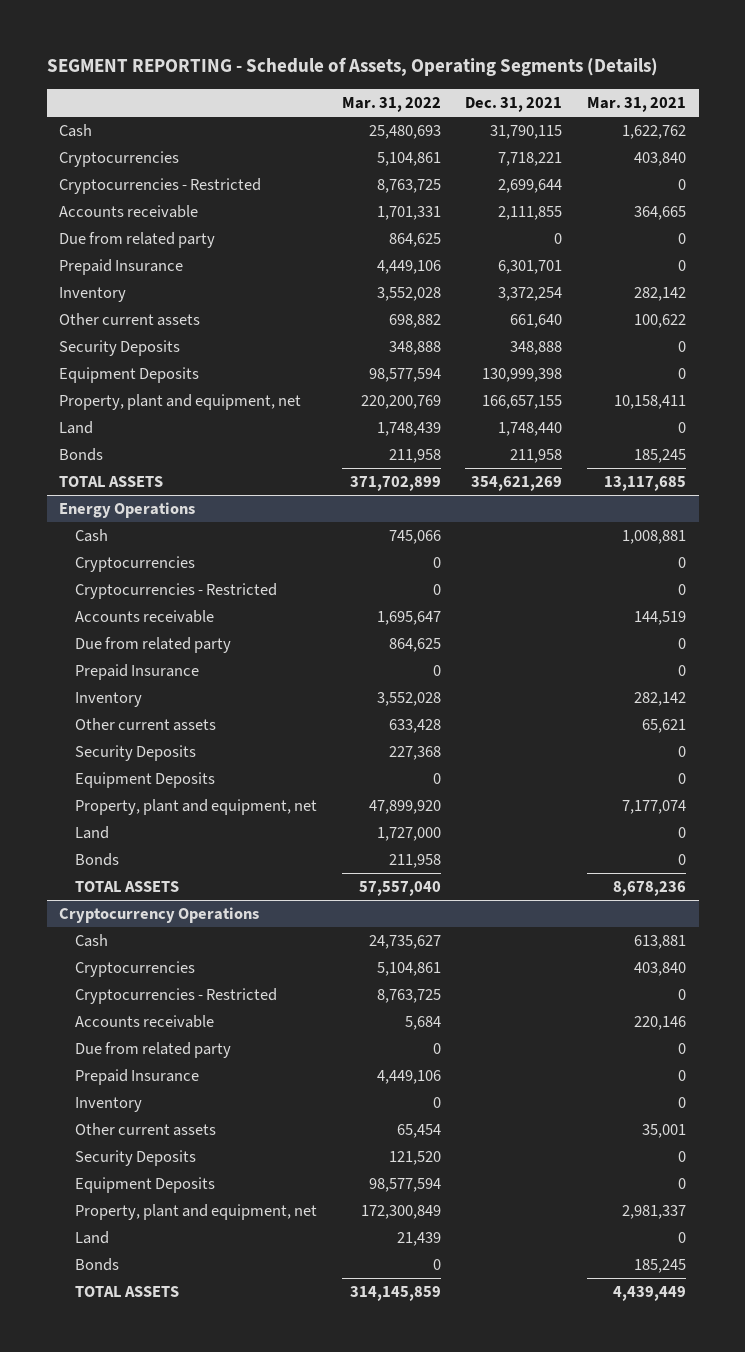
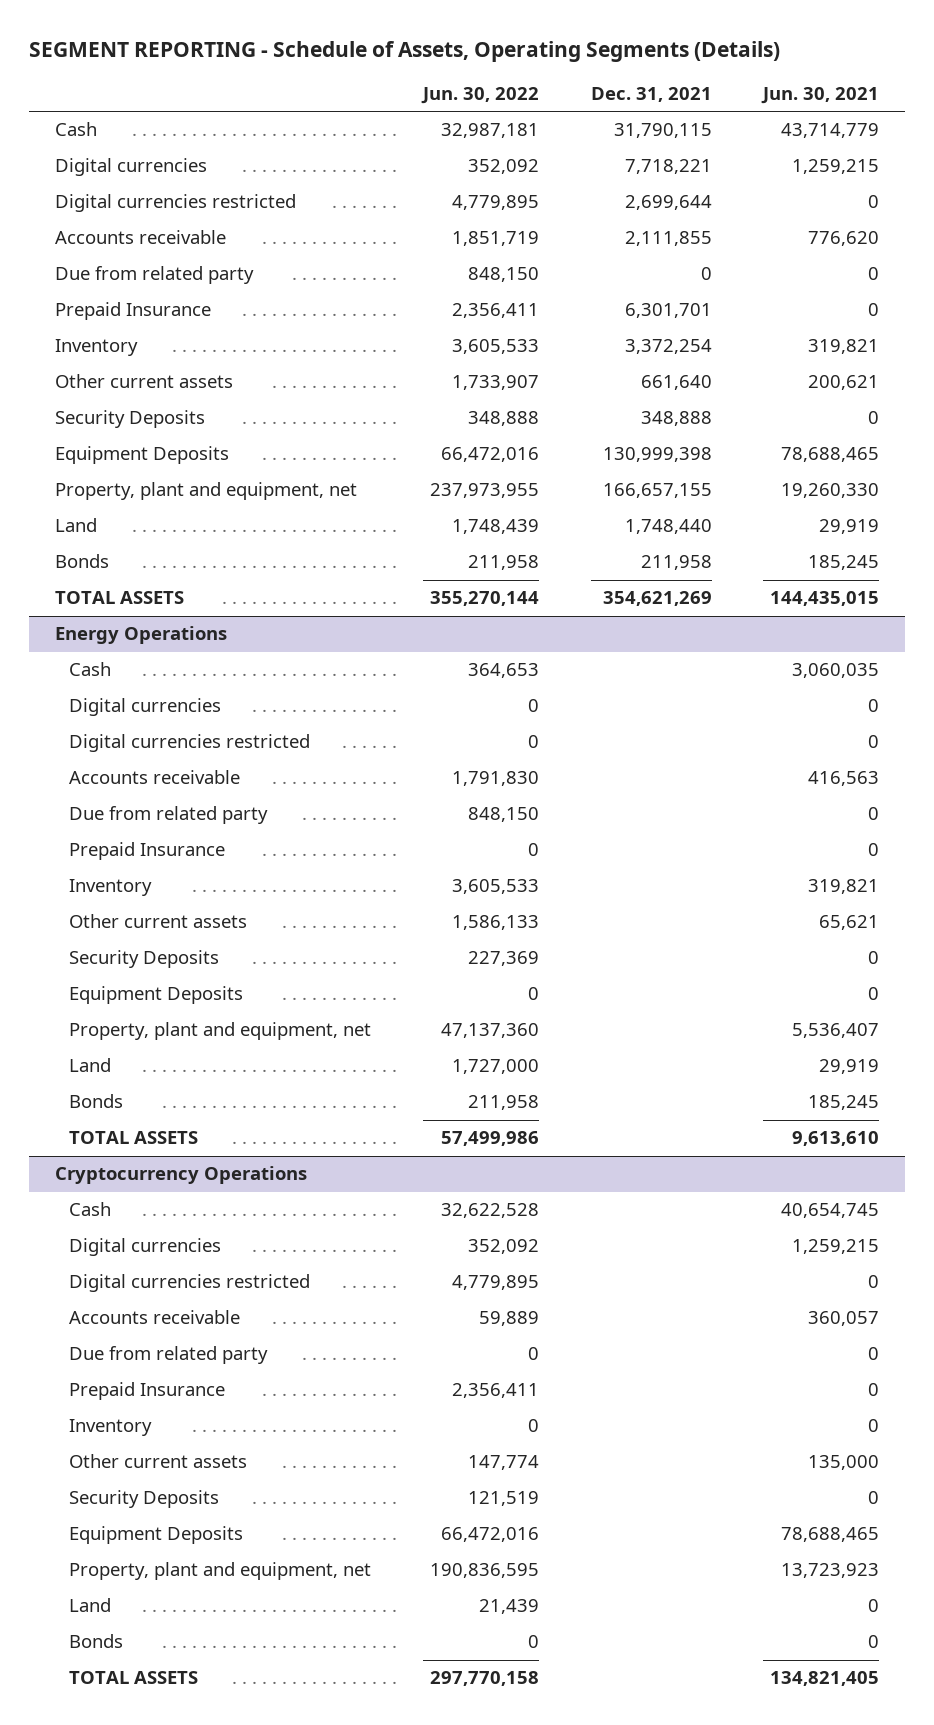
[341,97,441,113] Mar. 31, 2022 -> none
[587,97,687,113] Mar. 31, 2021 -> none
none -> [420,87,539,105] Jun. 30, 2022
none -> [761,87,880,105] Jun. 30, 2021
[59,151,180,168] Cryptocurrencies -> [54,158,207,177] Digital currencies
[59,178,262,195] Cryptocurrencies - Restricted -> [54,194,296,213] Digital currencies restricted
[74,556,195,573] Cryptocurrencies -> [69,698,222,717] Digital currencies
[74,583,277,600] Cryptocurrencies - Restricted -> [69,734,311,753] Digital currencies restricted
[74,961,195,978] Cryptocurrencies -> [69,1238,222,1257] Digital currencies
[74,988,277,1005] Cryptocurrencies - Restricted -> [69,1274,311,1293] Digital currencies restricted

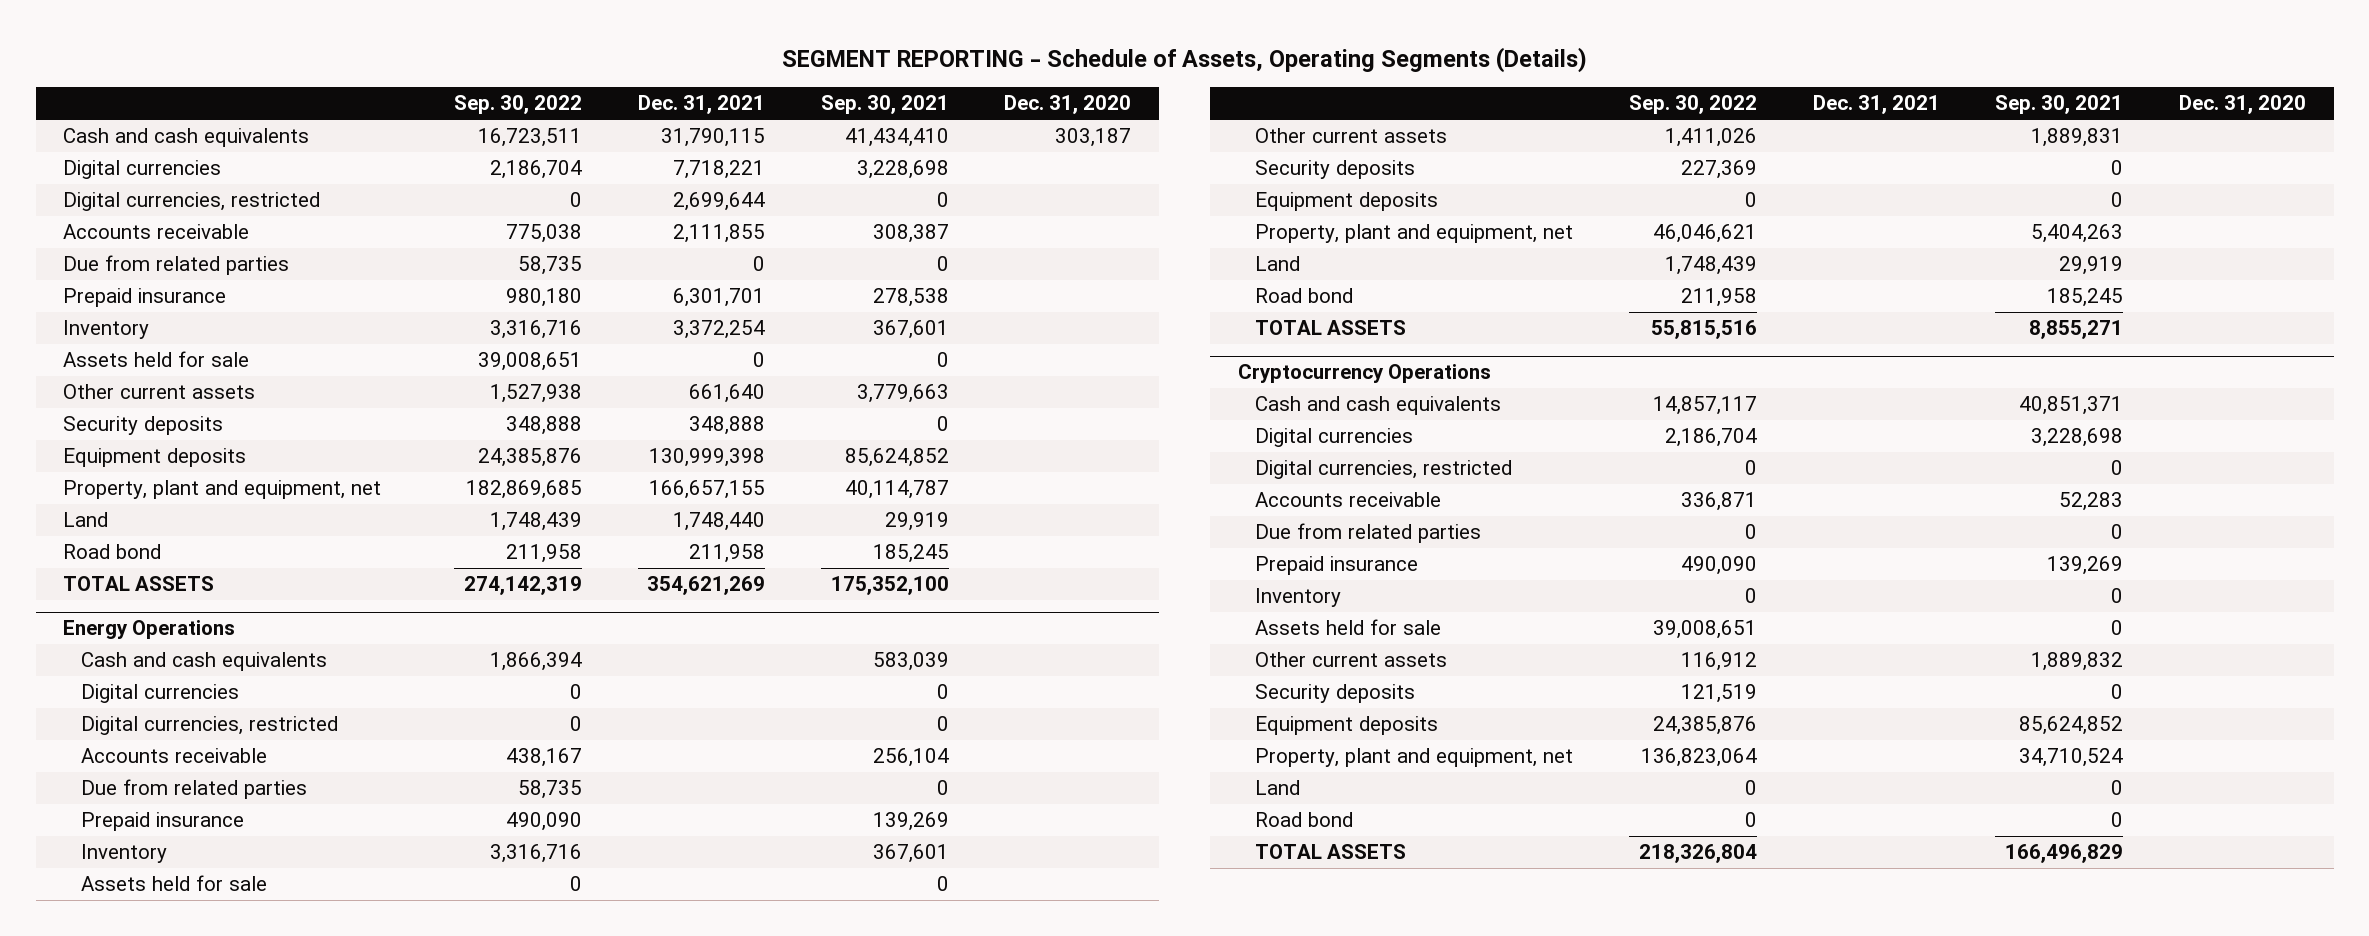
[420,87,539,105] Jun. 30, 2022 -> none
[761,87,880,105] Jun. 30, 2021 -> none
none -> [454,95,583,115] Sep. 30, 2022
none -> [820,95,949,115] Sep. 30, 2021
none -> [1004,95,1132,115] Dec. 31, 2020
[54,122,97,137] Cash -> [63,128,310,148] Cash and cash equivalents
[54,194,296,213] Digital currencies restricted -> [63,192,321,212] Digital currencies, restricted
[54,266,254,285] Due from related party -> [63,255,290,276] Due from related parties
[54,302,211,321] Prepaid Insurance -> [63,288,227,308] Prepaid insurance
none -> [63,351,250,368] Assets held for sale
[54,410,205,429] Security Deposits -> [63,416,224,436] Security deposits
[54,446,229,465] Equipment Deposits -> [63,448,247,468] Equipment deposits
[54,554,109,569] Bonds -> [63,544,162,560] Road bond
[69,662,112,677] Cash -> none
none -> [80,652,327,672] Cash and cash equivalents
[69,734,311,753] Digital currencies restricted -> [80,716,338,736] Digital currencies, restricted
[69,806,269,825] Due from related party -> [80,779,307,800] Due from related parties
[69,842,226,861] Prepaid Insurance -> [80,812,244,832] Prepaid insurance
none -> [80,875,267,892] Assets held for sale
[69,950,220,969] Security Deposits -> [1255,160,1416,180] Security deposits
[69,986,244,1005] Equipment Deposits -> [1255,192,1439,212] Equipment deposits
[69,1094,124,1109] Bonds -> [1255,288,1354,304] Road bond
[69,1202,112,1217] Cash -> none
none -> [1255,396,1502,416] Cash and cash equivalents
[69,1274,311,1293] Digital currencies restricted -> [1255,460,1513,480] Digital currencies, restricted
[69,1346,269,1365] Due from related party -> [1255,523,1482,544] Due from related parties
[69,1382,226,1401] Prepaid Insurance -> [1255,556,1419,576] Prepaid insurance
none -> [1255,619,1442,636] Assets held for sale
[69,1490,220,1509] Security Deposits -> [1255,684,1416,704] Security deposits
[69,1526,244,1545] Equipment Deposits -> [1255,716,1439,736] Equipment deposits
[69,1634,124,1649] Bonds -> [1255,812,1354,828] Road bond

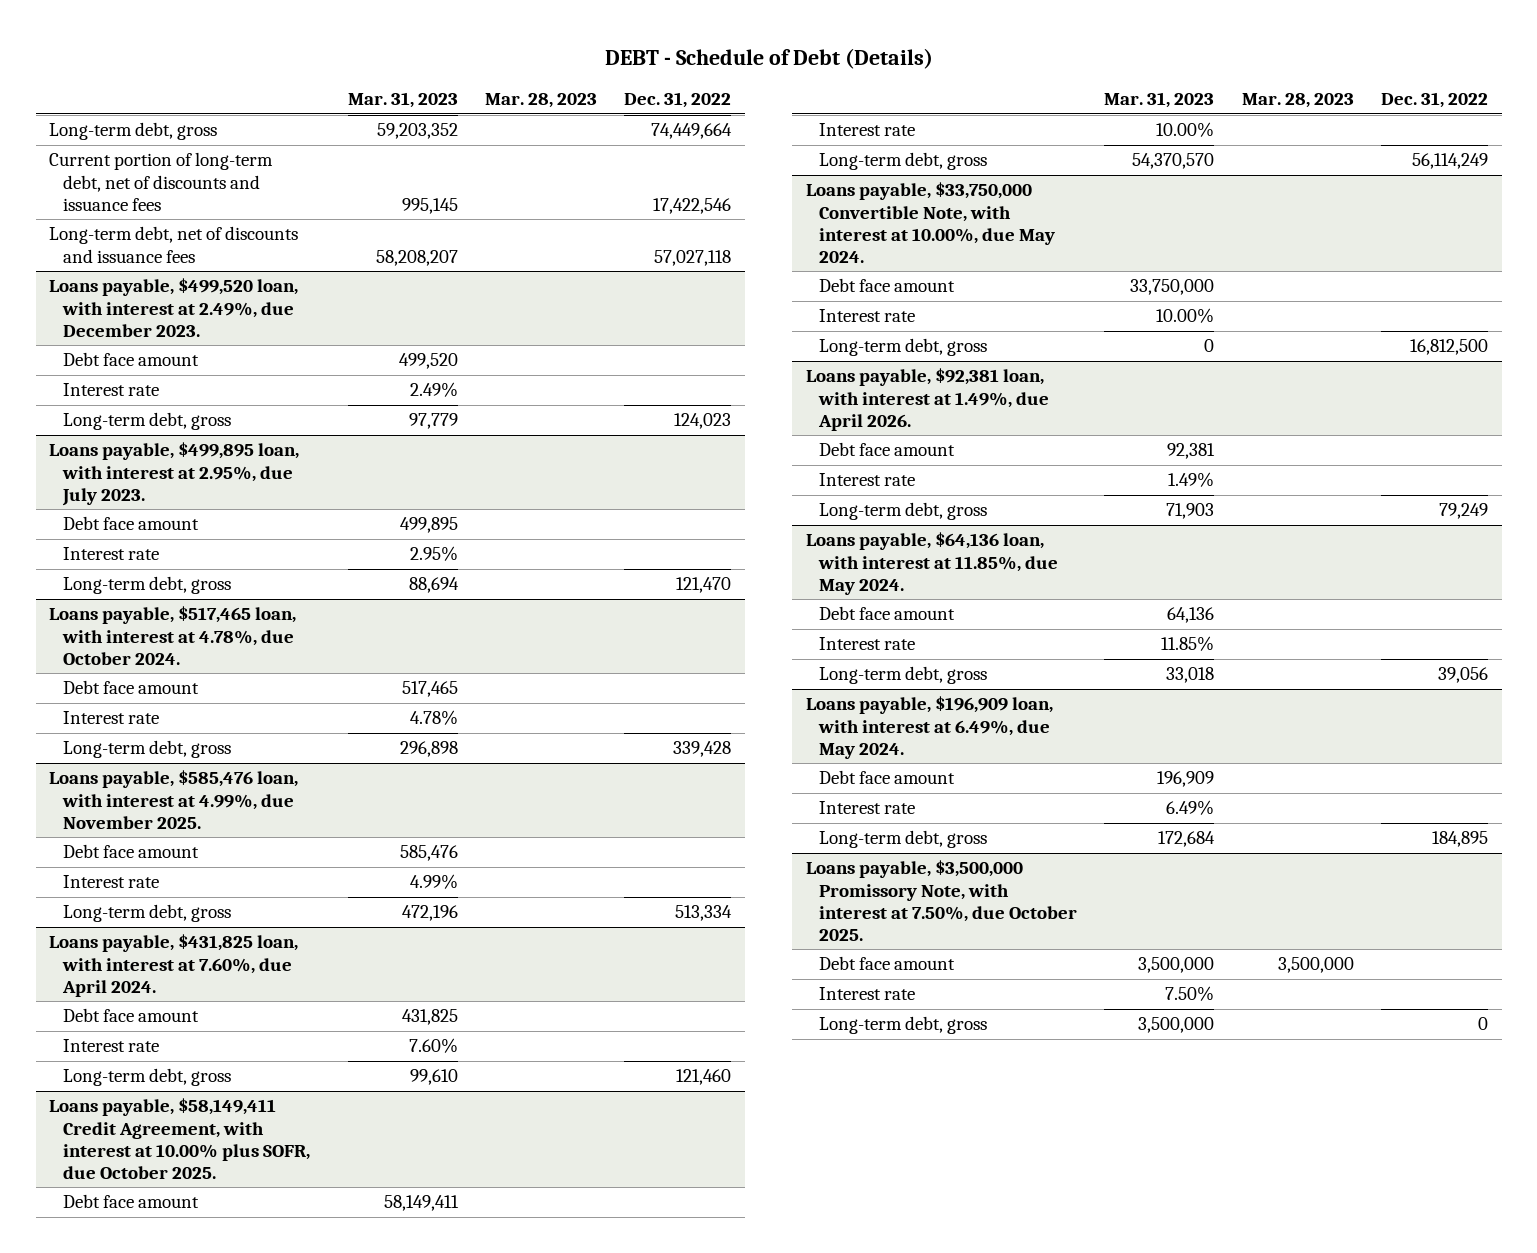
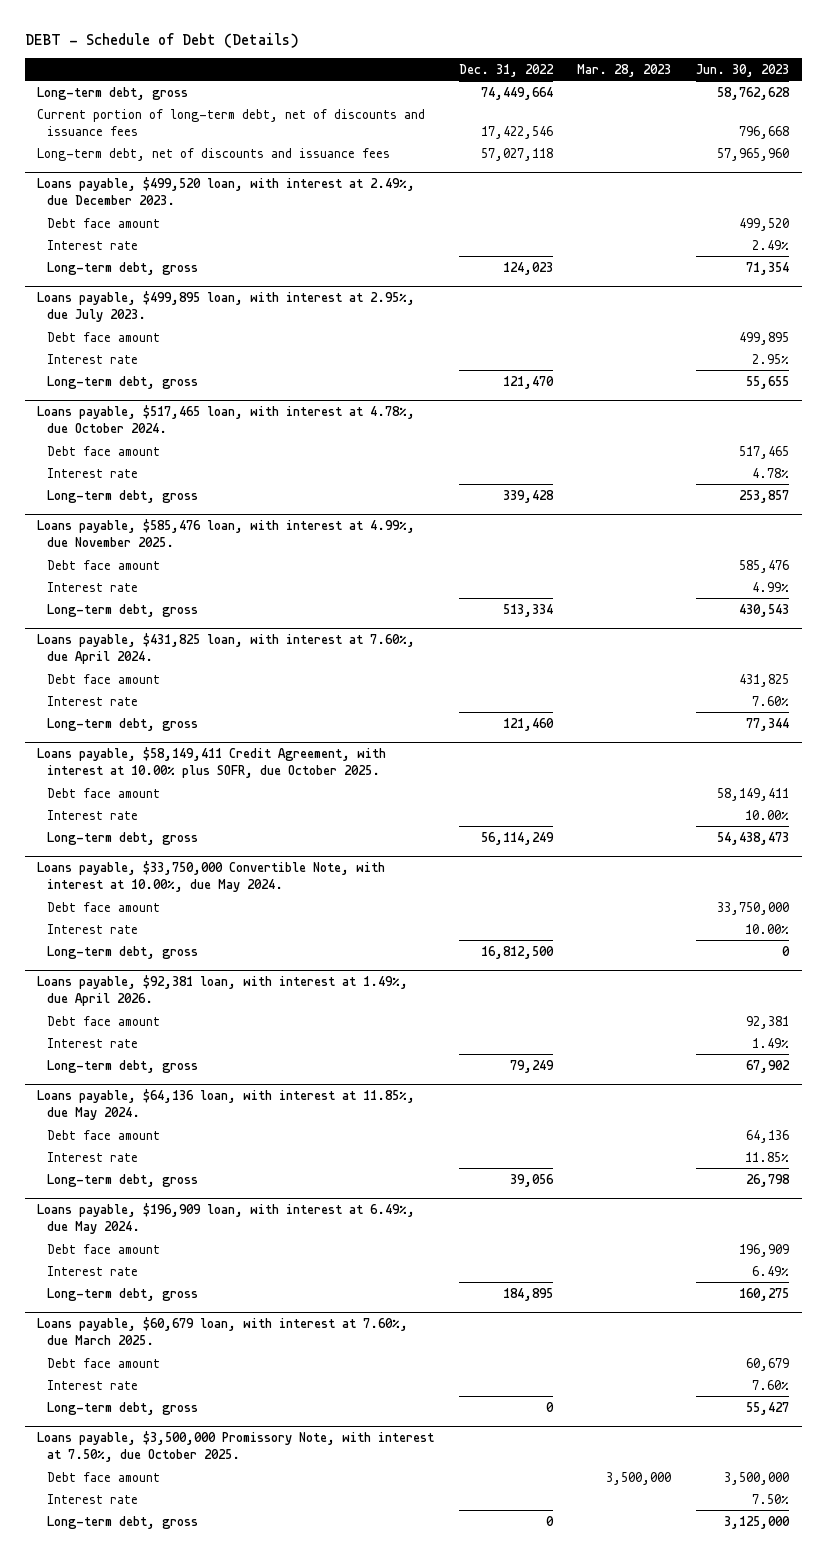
[347,91,458,108] Mar. 31, 2023 -> none
none -> [696,63,790,77] Jun. 30, 2023
none -> [36,1317,408,1346] Loans payable, $60,679 loan, with interest at 7.60%, due March 2025.
none -> [47,1357,161,1368] Debt face amount
none -> [47,1379,139,1390] Interest rate
none -> [47,1401,199,1415] Long-term debt, gross

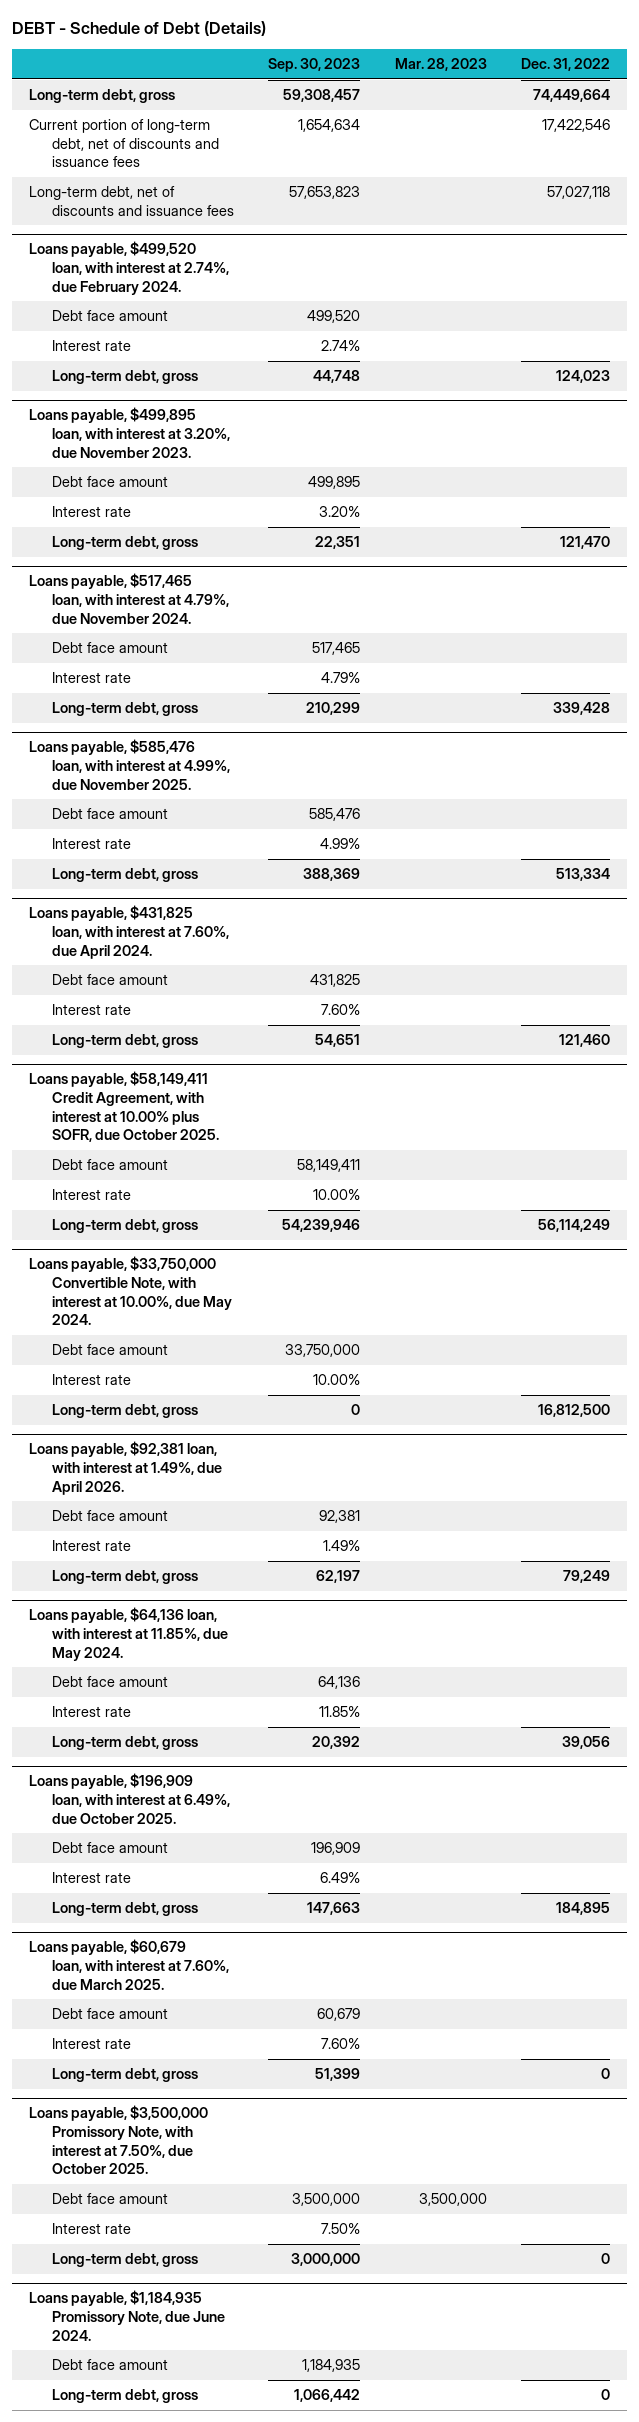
[696,63,790,77] Jun. 30, 2023 -> none
none -> [268,57,361,72] Sep. 30, 2023
[36,177,415,206] Loans payable, $499,520 loan, with interest at 2.49%, due December 2023. -> [29,241,229,295] Loans payable, $499,520 loan, with interest at 2.74%, due February 2024.
[36,291,415,323] Loans payable, $499,895 loan, with interest at 2.95%, due July 2023. -> [29,407,230,458] Loans payable, $499,895 loan, with interest at 3.20%, due November 2023.
[36,405,415,434] Loans payable, $517,465 loan, with interest at 4.78%, due October 2024. -> [29,573,229,624] Loans payable, $517,465 loan, with interest at 4.79%, due November 2024.
[36,1203,415,1235] Loans payable, $196,909 loan, with interest at 6.49%, due May 2024. -> [29,1773,230,1824] Loans payable, $196,909 loan, with interest at 6.49%, due October 2025.
none -> [29,2290,225,2341] Loans payable, $1,184,935 Promissory Note, due June 2024.
none -> [51,2359,168,2371] Debt face amount
none -> [51,2389,198,2404] Long-term debt, gross

